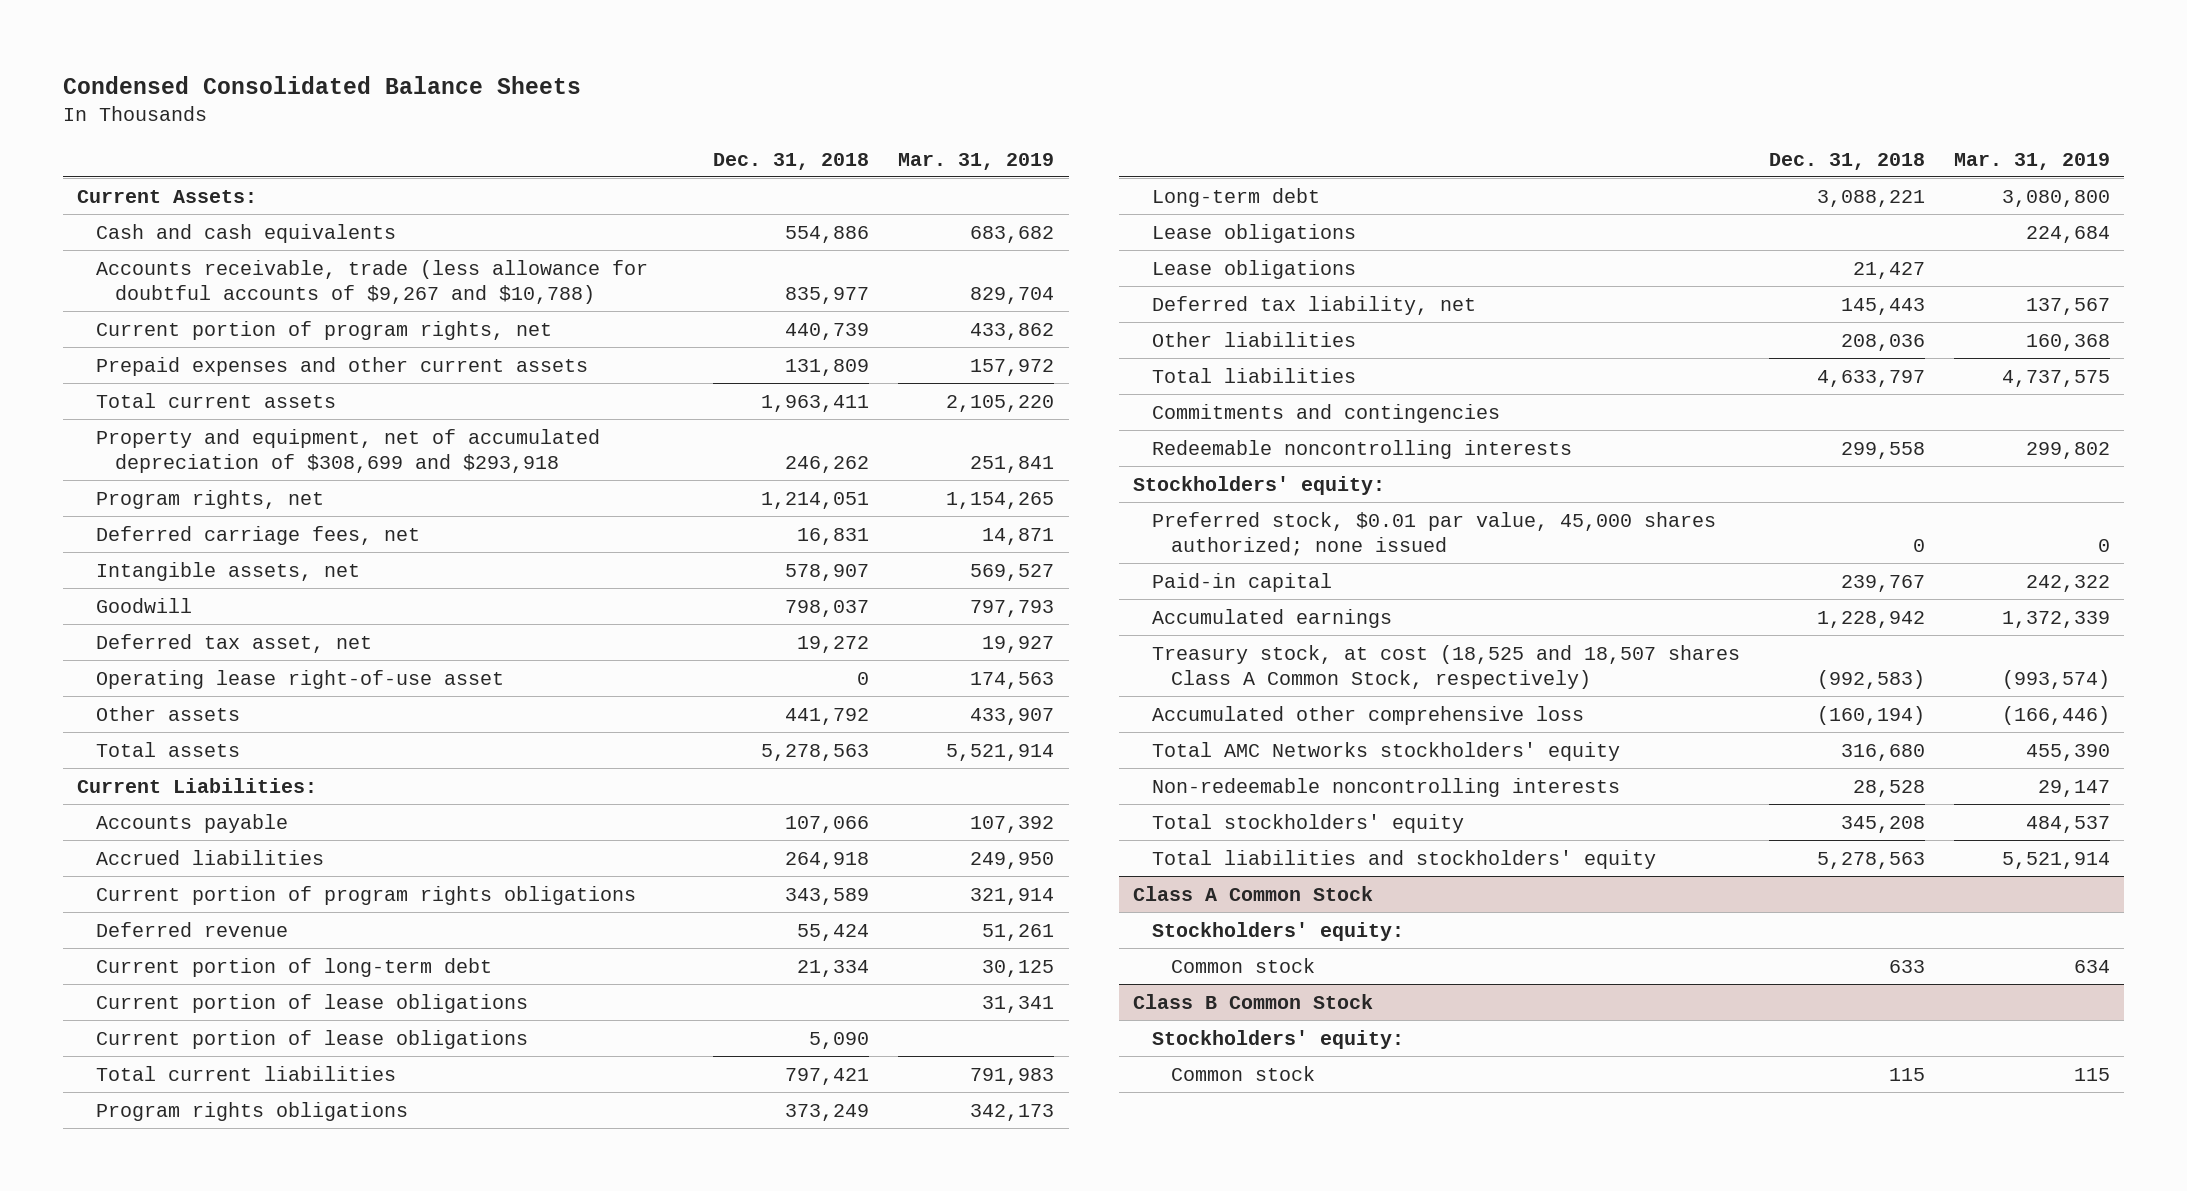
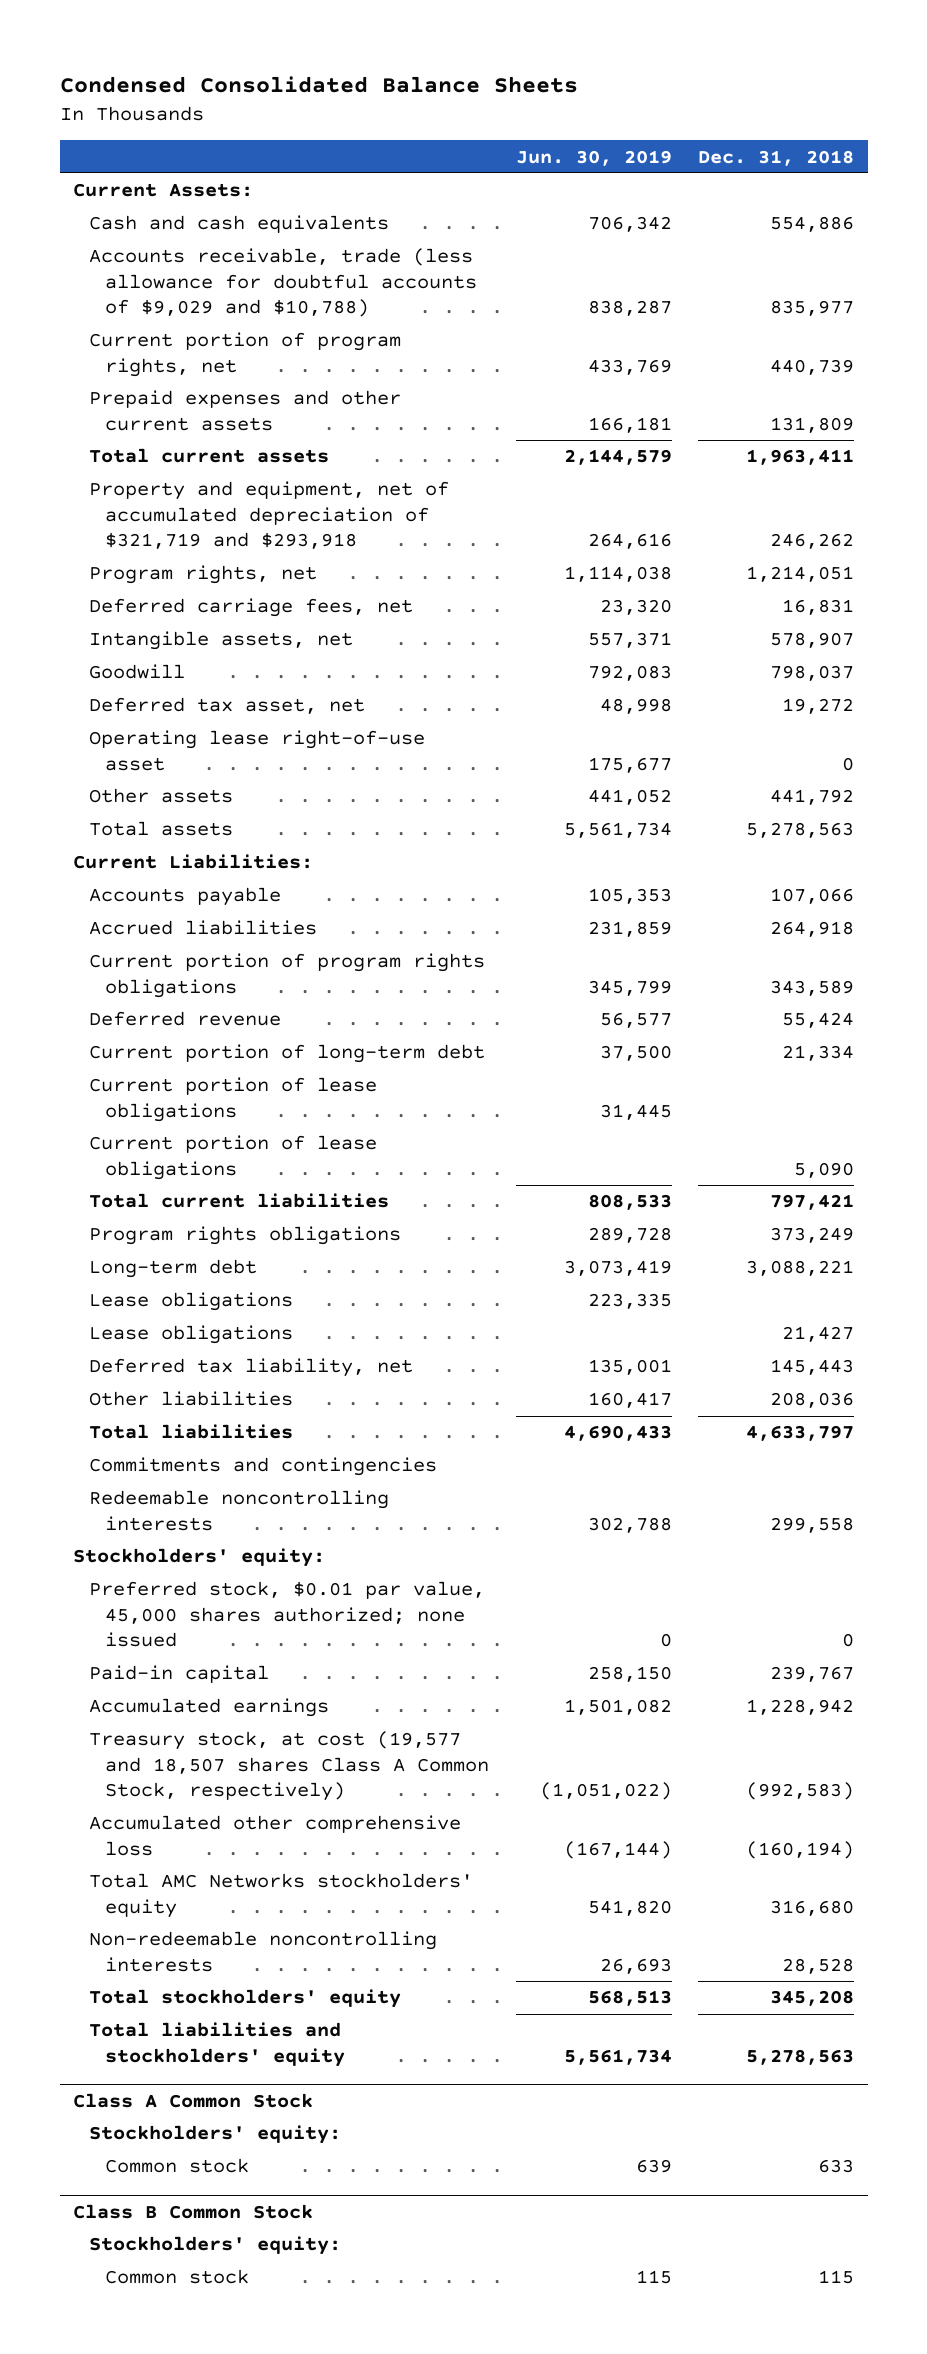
[898,152,1055,170] Mar. 31, 2019 -> none
none -> [515,149,672,166] Jun. 30, 2019
[96,259,649,305] Accounts receivable, trade (less allowance for doubtful accounts of $9,267 and $10,788) -> [89,248,478,318] Accounts receivable, trade (less allowance for doubtful accounts of $9,029 and $10,788)
[96,428,601,474] Property and equipment, net of accumulated depreciation of $308,699 and $293,918 -> [89,481,450,550] Property and equipment, net of accumulated depreciation of $321,719 and $293,918
[1151,644,1740,690] Treasury stock, at cost (18,525 and 18,507 shares Class A Common Stock, respectively) -> [89,1731,490,1802] Treasury stock, at cost (19,577 and 18,507 shares Class A Common Stock, respectively)

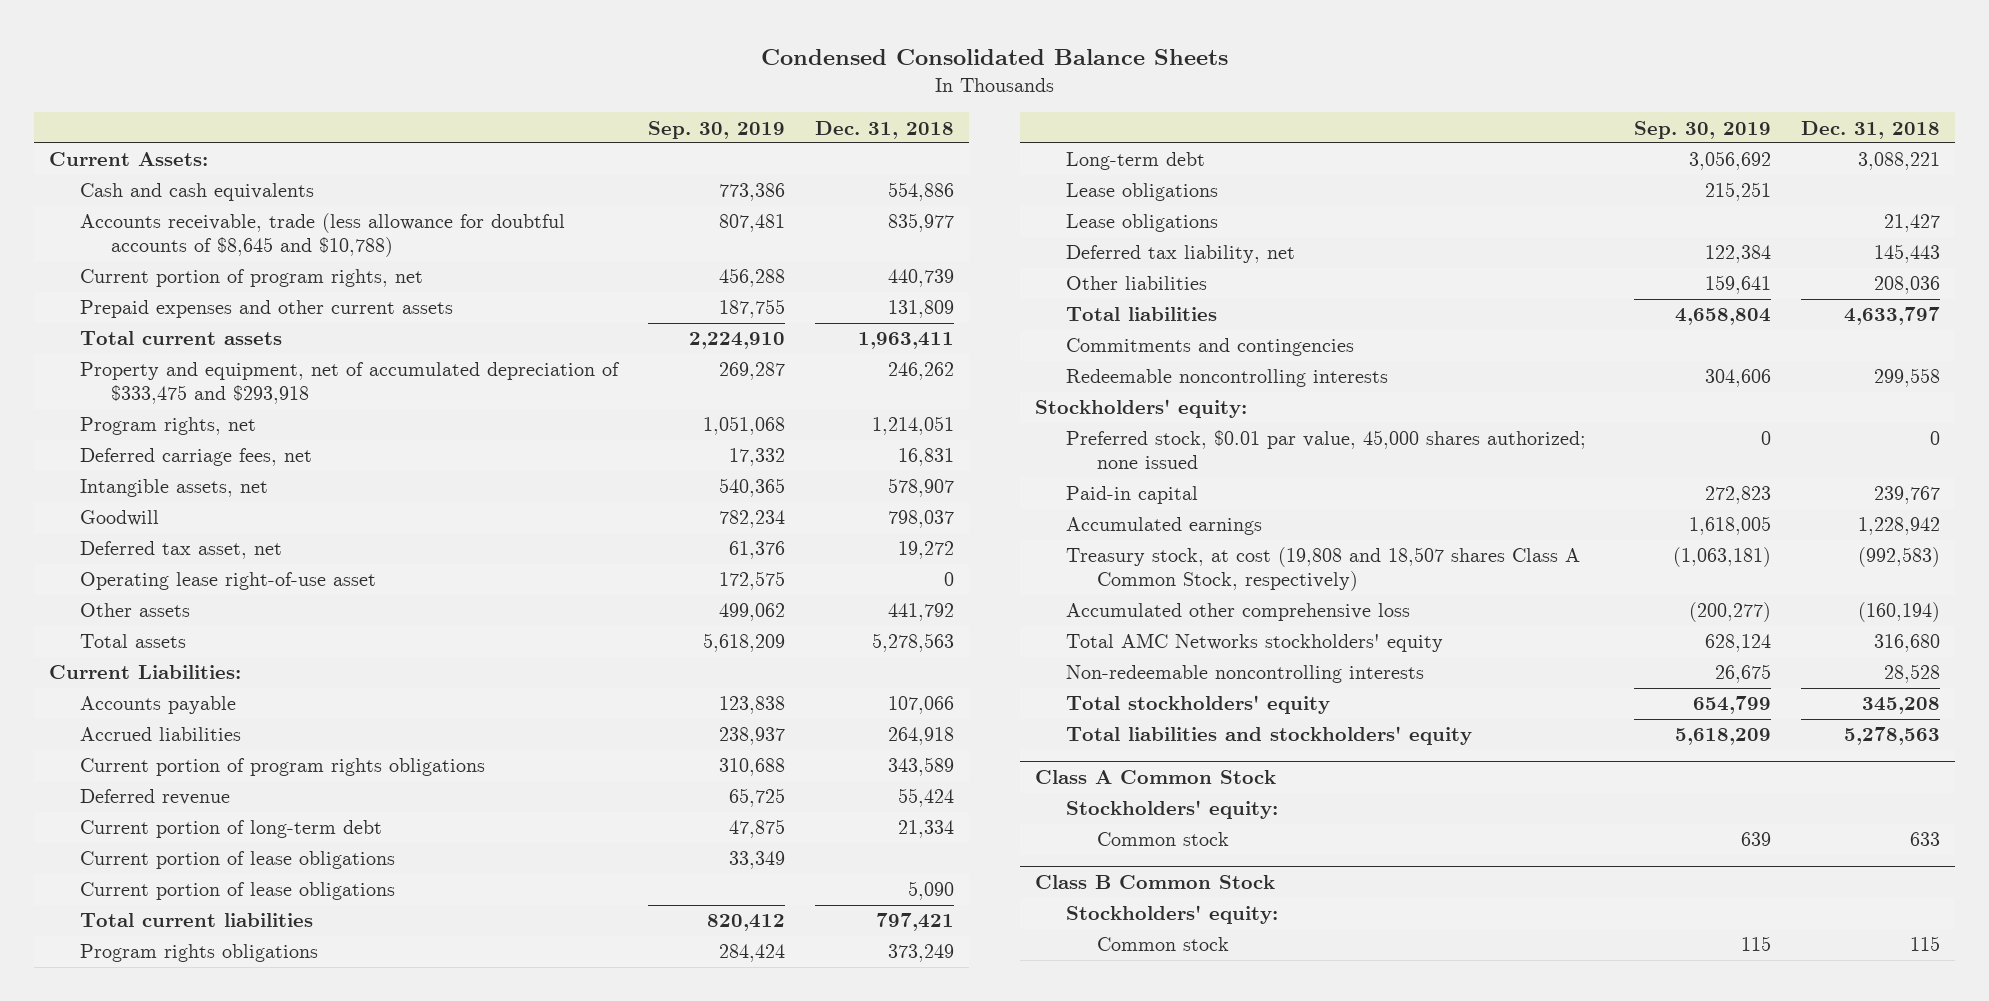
[515,149,672,166] Jun. 30, 2019 -> none
none -> [648,120,786,139] Sep. 30, 2019
[89,248,478,318] Accounts receivable, trade (less allowance for doubtful accounts of $9,029 and $10,788) -> [79,213,565,258] Accounts receivable, trade (less allowance for doubtful accounts of $8,645 and $10,788)
[89,481,450,550] Property and equipment, net of accumulated depreciation of $321,719 and $293,918 -> [79,362,620,405] Property and equipment, net of accumulated depreciation of $333,475 and $293,918
[89,1731,490,1802] Treasury stock, at cost (19,577 and 18,507 shares Class A Common Stock, respectively) -> [1065,547,1580,592] Treasury stock, at cost (19,808 and 18,507 shares Class A Common Stock, respectively)

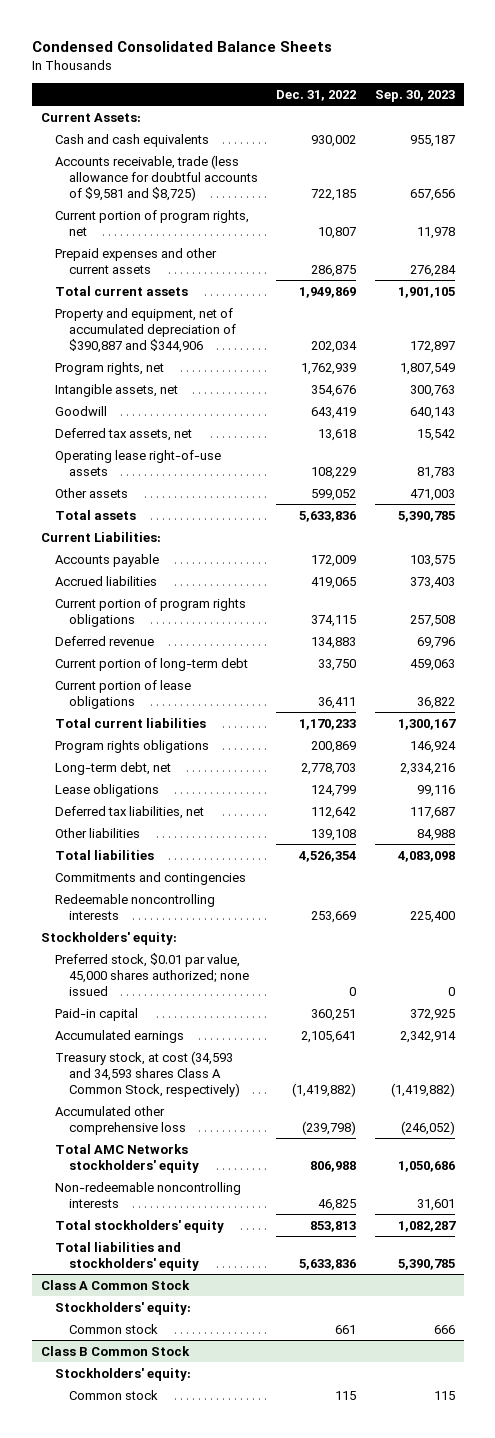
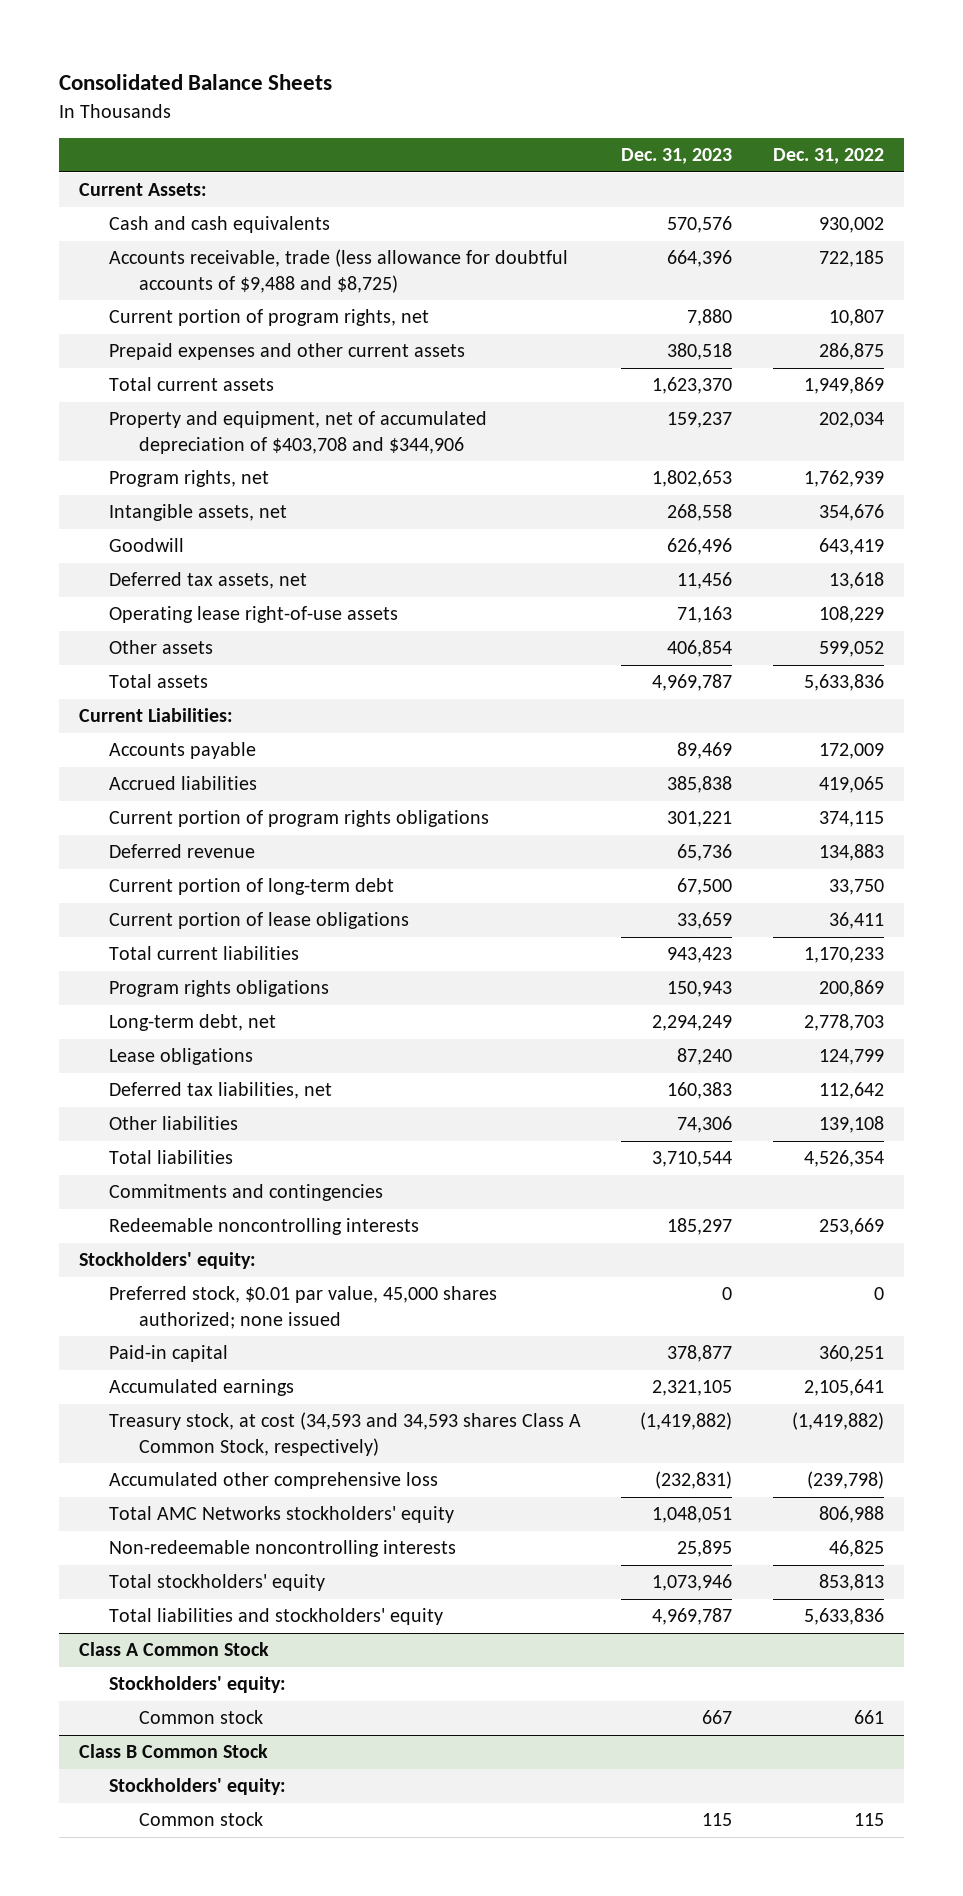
[31,41,332,53] Condensed Consolidated Balance Sheets -> [59,74,333,91] Consolidated Balance Sheets
[374,89,455,102] Sep. 30, 2023 -> none
none -> [621,148,733,165] Dec. 31, 2023
[54,154,258,201] Accounts receivable, trade (less allowance for doubtful accounts of $9,581 and $8,725) -> [109,249,569,293] Accounts receivable, trade (less allowance for doubtful accounts of $9,488 and $8,725)
[54,307,236,353] Property and equipment, net of accumulated depreciation of $390,887 and $344,906 -> [109,411,488,454] Property and equipment, net of accumulated depreciation of $403,708 and $344,906

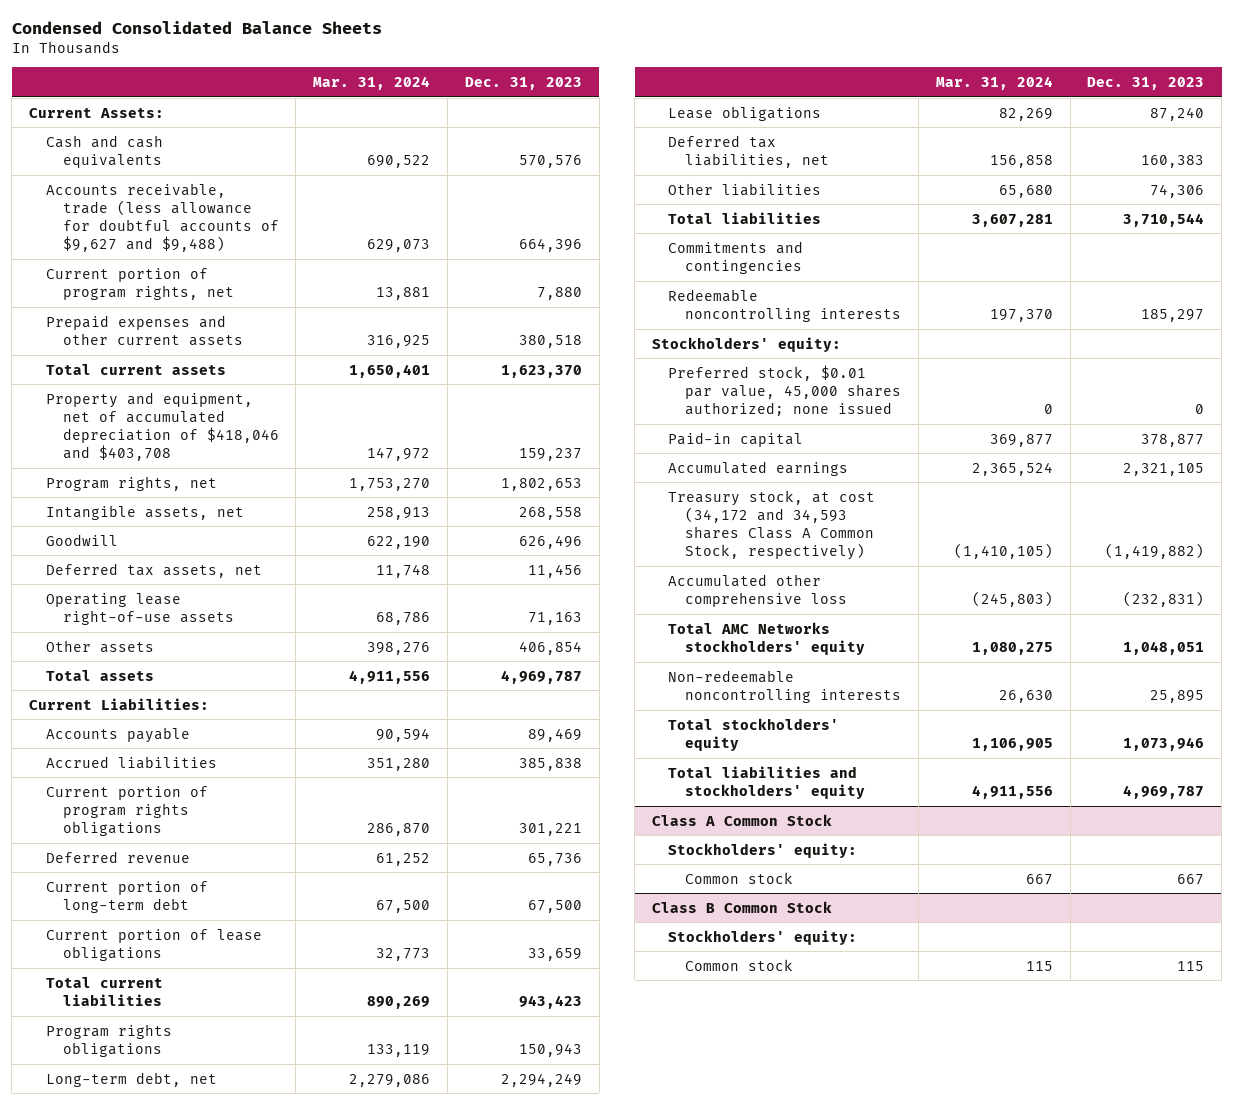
[59,74,333,91] Consolidated Balance Sheets -> [11,21,382,35] Condensed Consolidated Balance Sheets
[772,148,884,165] Dec. 31, 2022 -> none
none -> [313,76,431,91] Mar. 31, 2024
[109,249,569,293] Accounts receivable, trade (less allowance for doubtful accounts of $9,488 and $8,725) -> [45,182,279,253] Accounts receivable, trade (less allowance for doubtful accounts of $9,627 and $9,488)
[109,411,488,454] Property and equipment, net of accumulated depreciation of $403,708 and $344,906 -> [45,391,279,462] Property and equipment, net of accumulated depreciation of $418,046 and $403,708
[109,1412,582,1456] Treasury stock, at cost (34,593 and 34,593 shares Class A Common Stock, respectively) -> [668,489,876,561] Treasury stock, at cost (34,172 and 34,593 shares Class A Common Stock, respectively)

